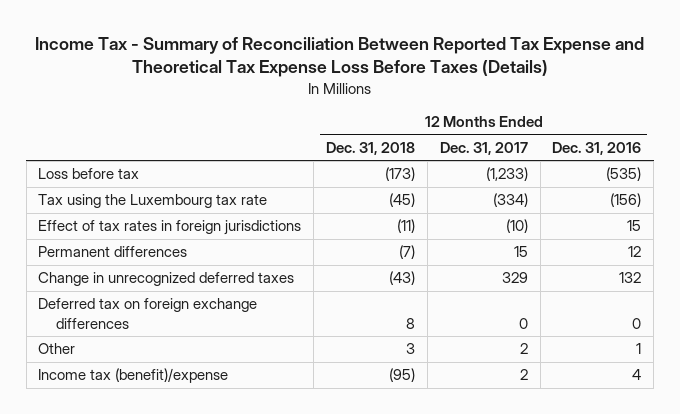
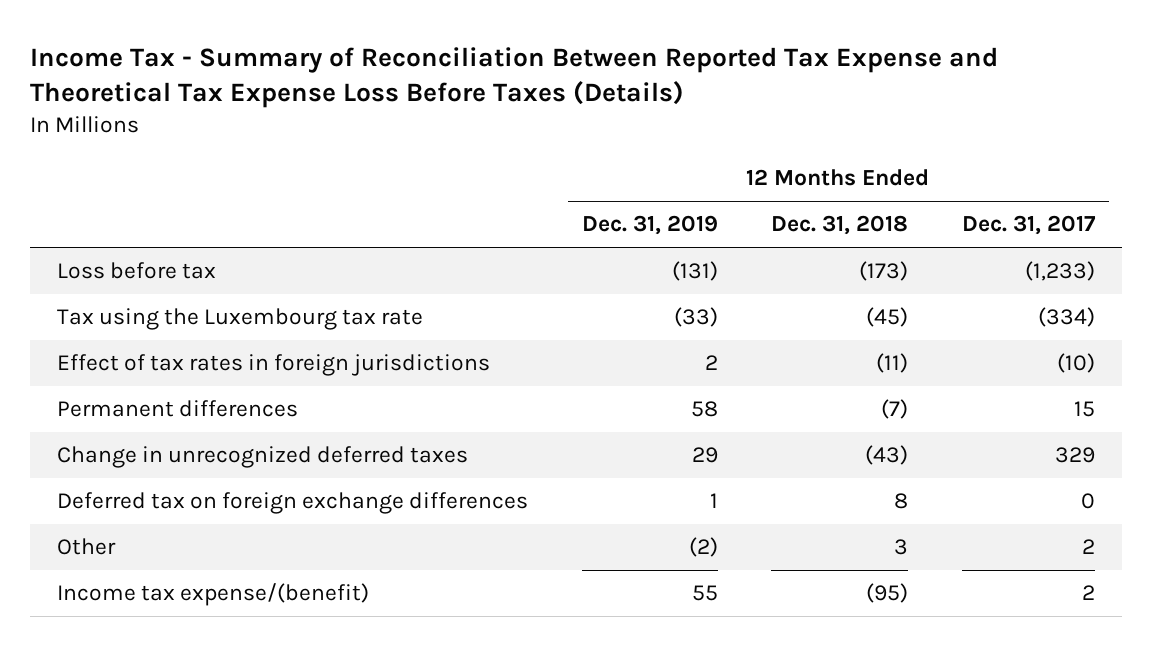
[552,142,642,156] Dec. 31, 2016 -> none
none -> [581,215,718,236] Dec. 31, 2019
[38,368,229,384] Income tax (benefit)/expense -> [57,583,370,607] Income tax expense/(benefit)

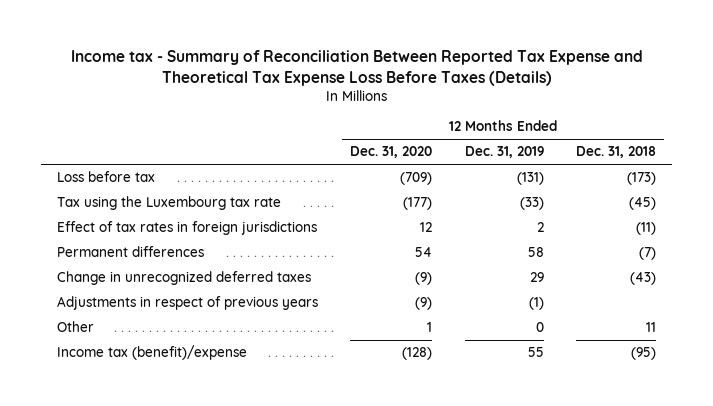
[30,46,999,109] Income Tax - Summary of Reconciliation Between Reported Tax Expense and Theoretical Tax Expense Loss Before Taxes (Details) -> [70,49,643,86] Income tax - Summary of Reconciliation Between Reported Tax Expense and Theoretical Tax Expense Loss Before Taxes (Details)
[962,215,1097,236] Dec. 31, 2017 -> none
none -> [350,146,433,159] Dec. 31, 2020
[57,492,529,515] Deferred tax on foreign exchange differences -> none
none -> [57,296,319,311] Adjustments in respect of previous years
[688,537,718,558] (2) -> [535,322,544,333] 0
[894,539,909,556] 3 -> [645,322,656,333] 11
[57,583,370,607] Income tax expense/(benefit) -> [57,345,248,361] Income tax (benefit)/expense

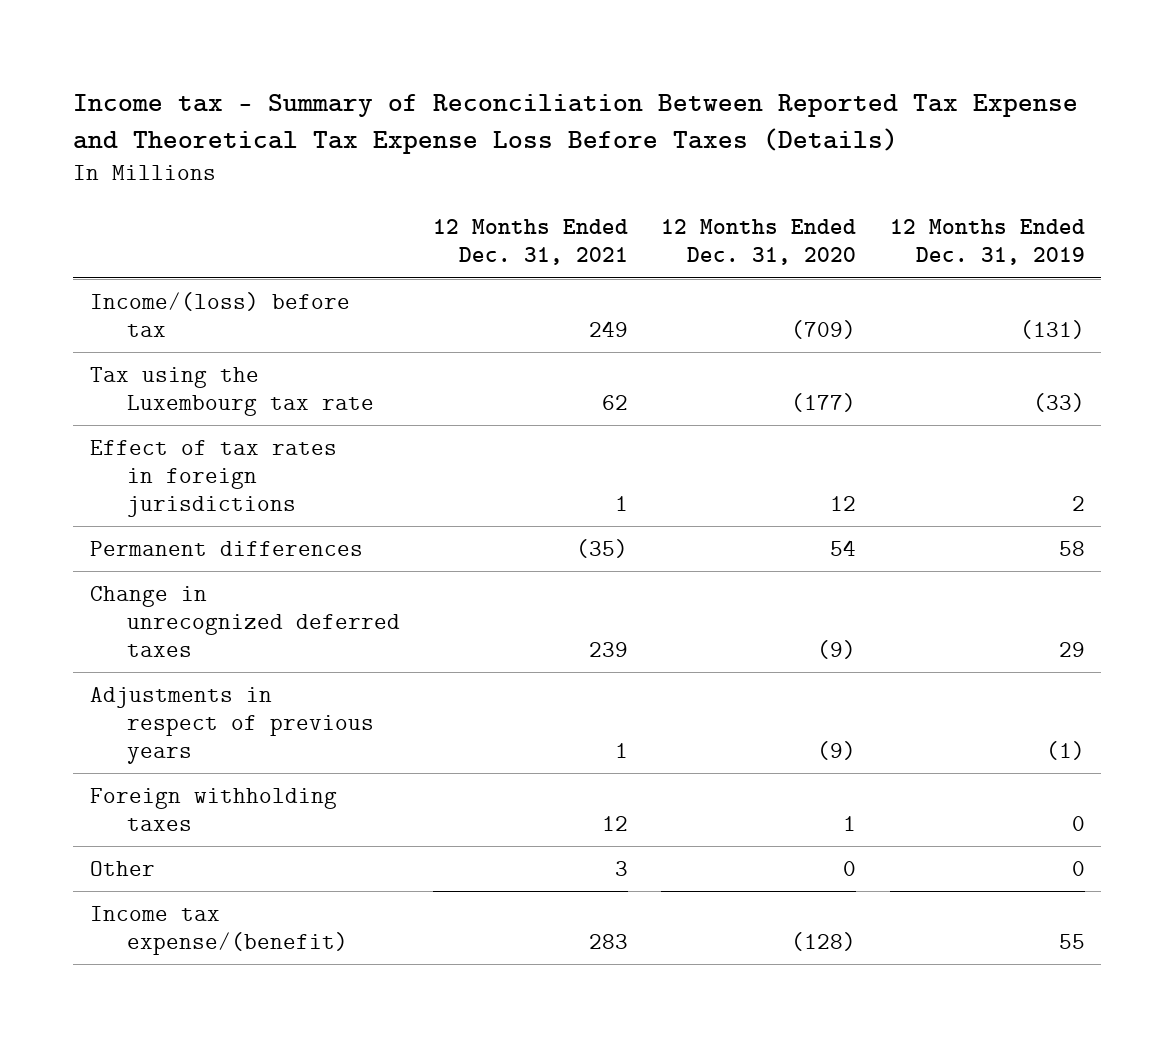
[575,146,656,159] Dec. 31, 2018 -> none
none -> [433,219,629,266] 12 Months Ended Dec. 31, 2021
[57,171,156,183] Loss before tax -> [90,292,351,337] Income/(loss) before tax
none -> [90,788,338,831] Foreign withholding taxes
[427,322,433,333] 1 -> [843,861,857,877] 0
[57,345,248,361] Income tax (benefit)/expense -> [90,906,348,955] Income tax expense/(benefit)

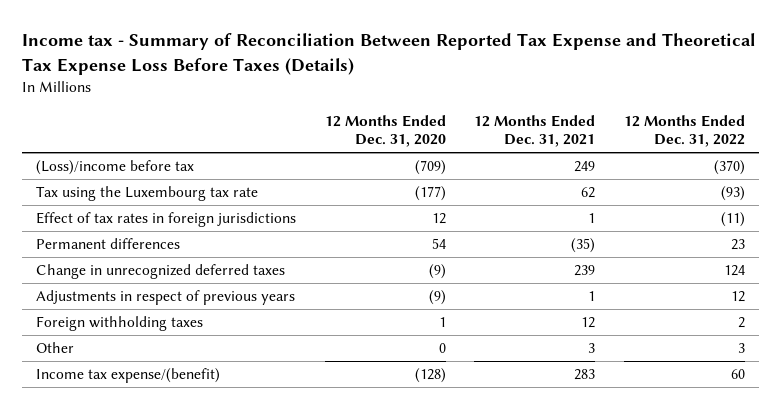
[889,219,1085,266] 12 Months Ended Dec. 31, 2019 -> none
none -> [623,114,745,148] 12 Months Ended Dec. 31, 2022
[90,292,351,337] Income/(loss) before tax -> [36,160,195,176] (Loss)/income before tax

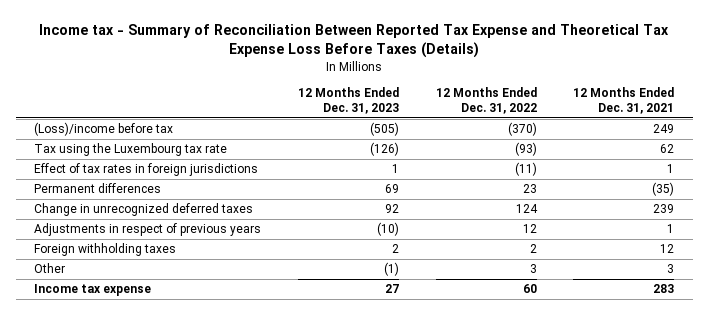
[324,114,446,148] 12 Months Ended Dec. 31, 2020 -> none
none -> [298,87,400,114] 12 Months Ended Dec. 31, 2023
[36,368,221,384] Income tax expense/(benefit) -> [34,284,152,297] Income tax expense

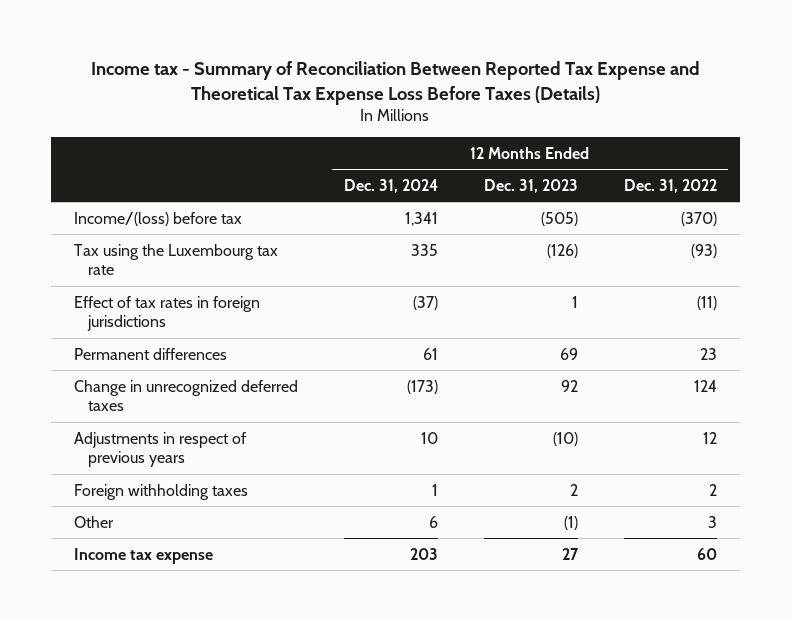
[573,87,675,114] 12 Months Ended Dec. 31, 2021 -> none
none -> [343,178,438,193] Dec. 31, 2024
[34,122,174,137] (Loss)/income before tax -> [73,211,242,226] Income/(loss) before tax

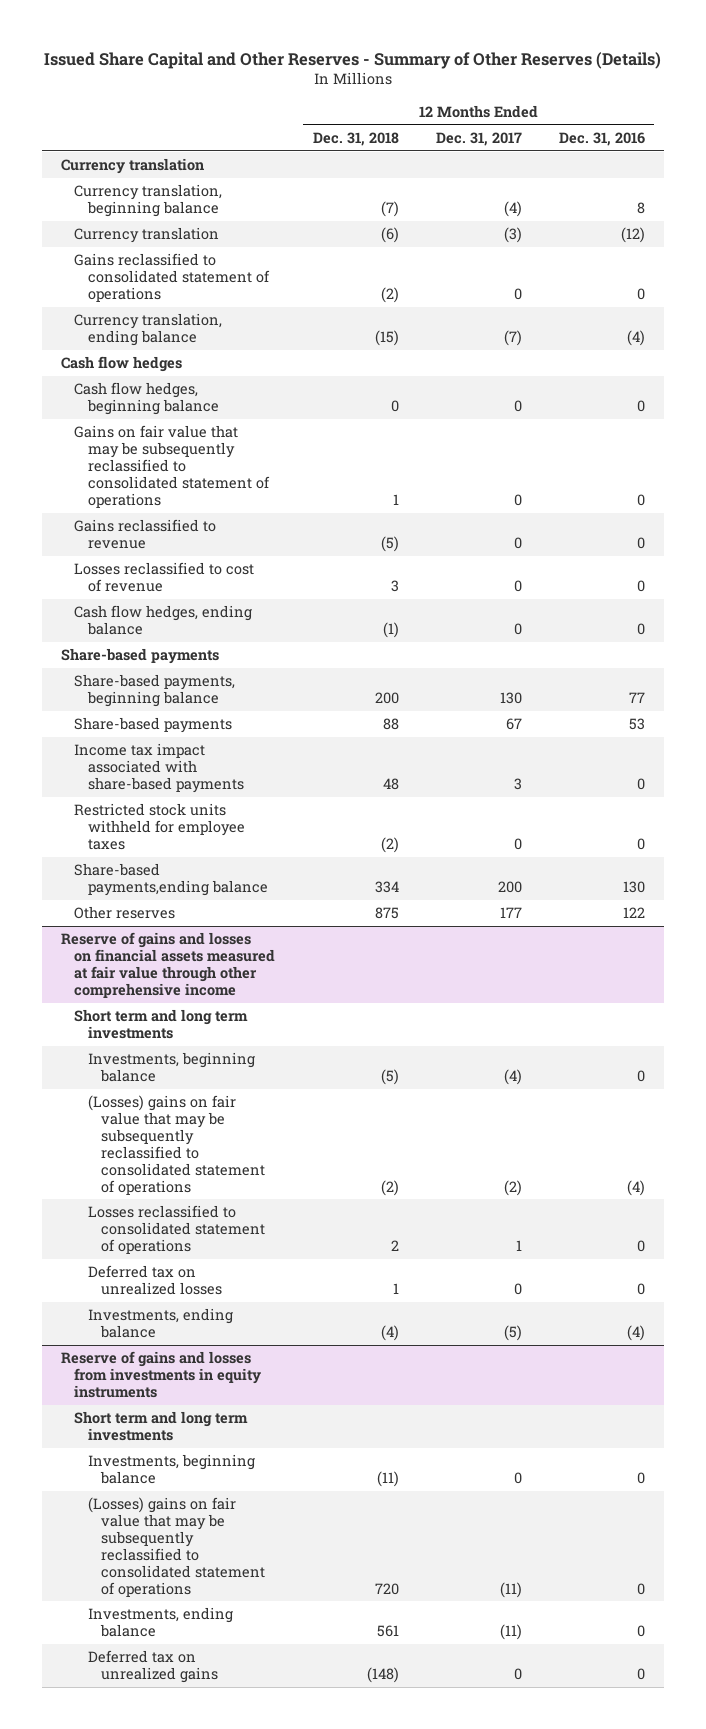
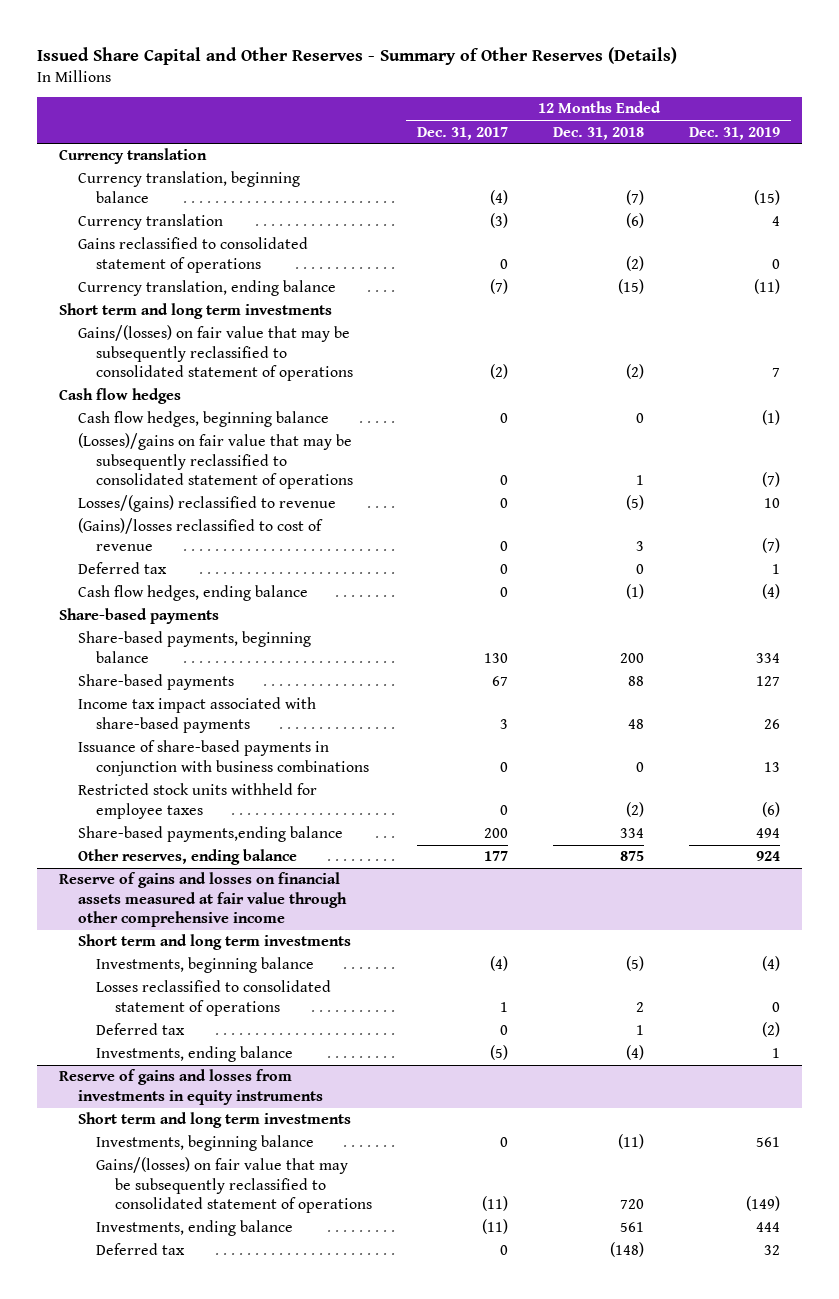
[559,132,646,147] Dec. 31, 2016 -> none
none -> [688,126,780,140] Dec. 31, 2019
none -> [59,303,333,320] Short term and long term investments
none -> [77,325,354,382] Gains/(losses) on fair value that may be subsequently reclassified to consolidated statement of operations
[74,425,270,508] Gains on fair value that may be subsequently reclassified to consolidated statement of operations -> [77,433,354,490] (Losses)/gains on fair value that may be subsequently reclassified to consolidated statement of operations
[74,519,217,550] Gains reclassified to revenue -> [77,495,336,513] Losses/(gains) reclassified to revenue
[74,562,255,593] Losses reclassified to cost of revenue -> [77,518,323,551] (Gains)/losses reclassified to cost of revenue
none -> [77,562,167,575] Deferred tax
none -> [77,740,370,776] Issuance of share-based payments in conjunction with business combinations
[74,906,176,920] Other reserves -> [77,849,297,866] Other reserves, ending balance
[87,1095,266,1195] (Losses) gains on fair value that may be subsequently reclassified to consolidated statement of operations -> none
[87,1265,223,1296] Deferred tax on unrealized losses -> [96,1023,186,1036] Deferred tax
[87,1497,266,1597] (Losses) gains on fair value that may be subsequently reclassified to consolidated statement of operations -> [96,1157,373,1214] Gains/(losses) on fair value that may be subsequently reclassified to consolidated statement of operations
[87,1650,219,1684] Deferred tax on unrealized gains -> [96,1243,186,1256] Deferred tax

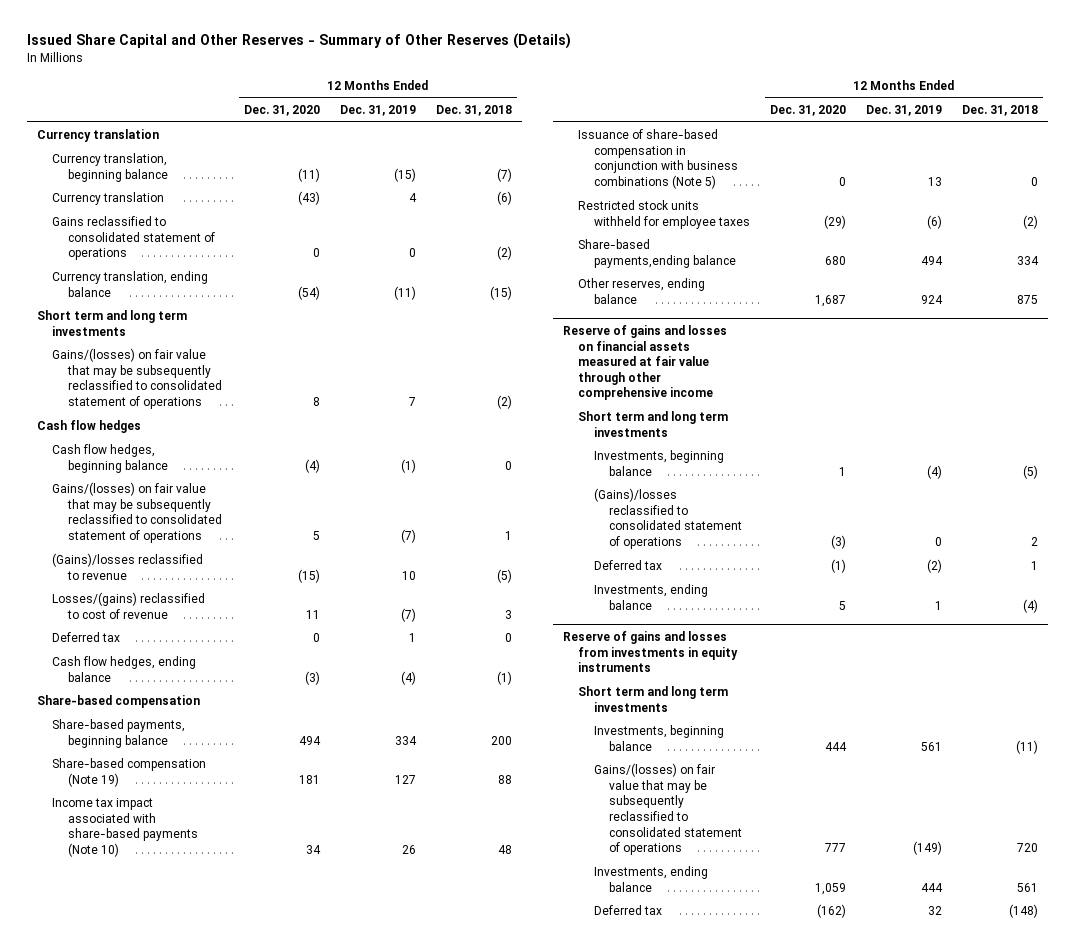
[417,126,509,140] Dec. 31, 2017 -> none
none -> [243,105,320,117] Dec. 31, 2020
[77,433,354,490] (Losses)/gains on fair value that may be subsequently reclassified to consolidated statement of operations -> [52,482,222,543] Gains/(losses) on fair value that may be subsequently reclassified to consolidated statement of operations
[77,495,336,513] Losses/(gains) reclassified to revenue -> [52,553,204,580] (Gains)/losses reclassified to revenue
[77,518,323,551] (Gains)/losses reclassified to cost of revenue -> [52,592,206,619] Losses/(gains) reclassified to cost of revenue
[59,608,220,625] Share-based payments -> [36,695,200,709] Share-based compensation
[77,674,234,691] Share-based payments -> [52,758,207,787] Share-based compensation (Note 19)
[77,697,316,733] Income tax impact associated with share-based payments -> [52,798,198,857] Income tax impact associated with share-based payments (Note 10)
[77,740,370,776] Issuance of share-based payments in conjunction with business combinations -> [578,129,738,189] Issuance of share-based compensation in conjunction with business combinations (Note 5)
[96,980,332,1016] Losses reclassified to consolidated statement of operations -> [593,488,743,549] (Gains)/losses reclassified to consolidated statement of operations

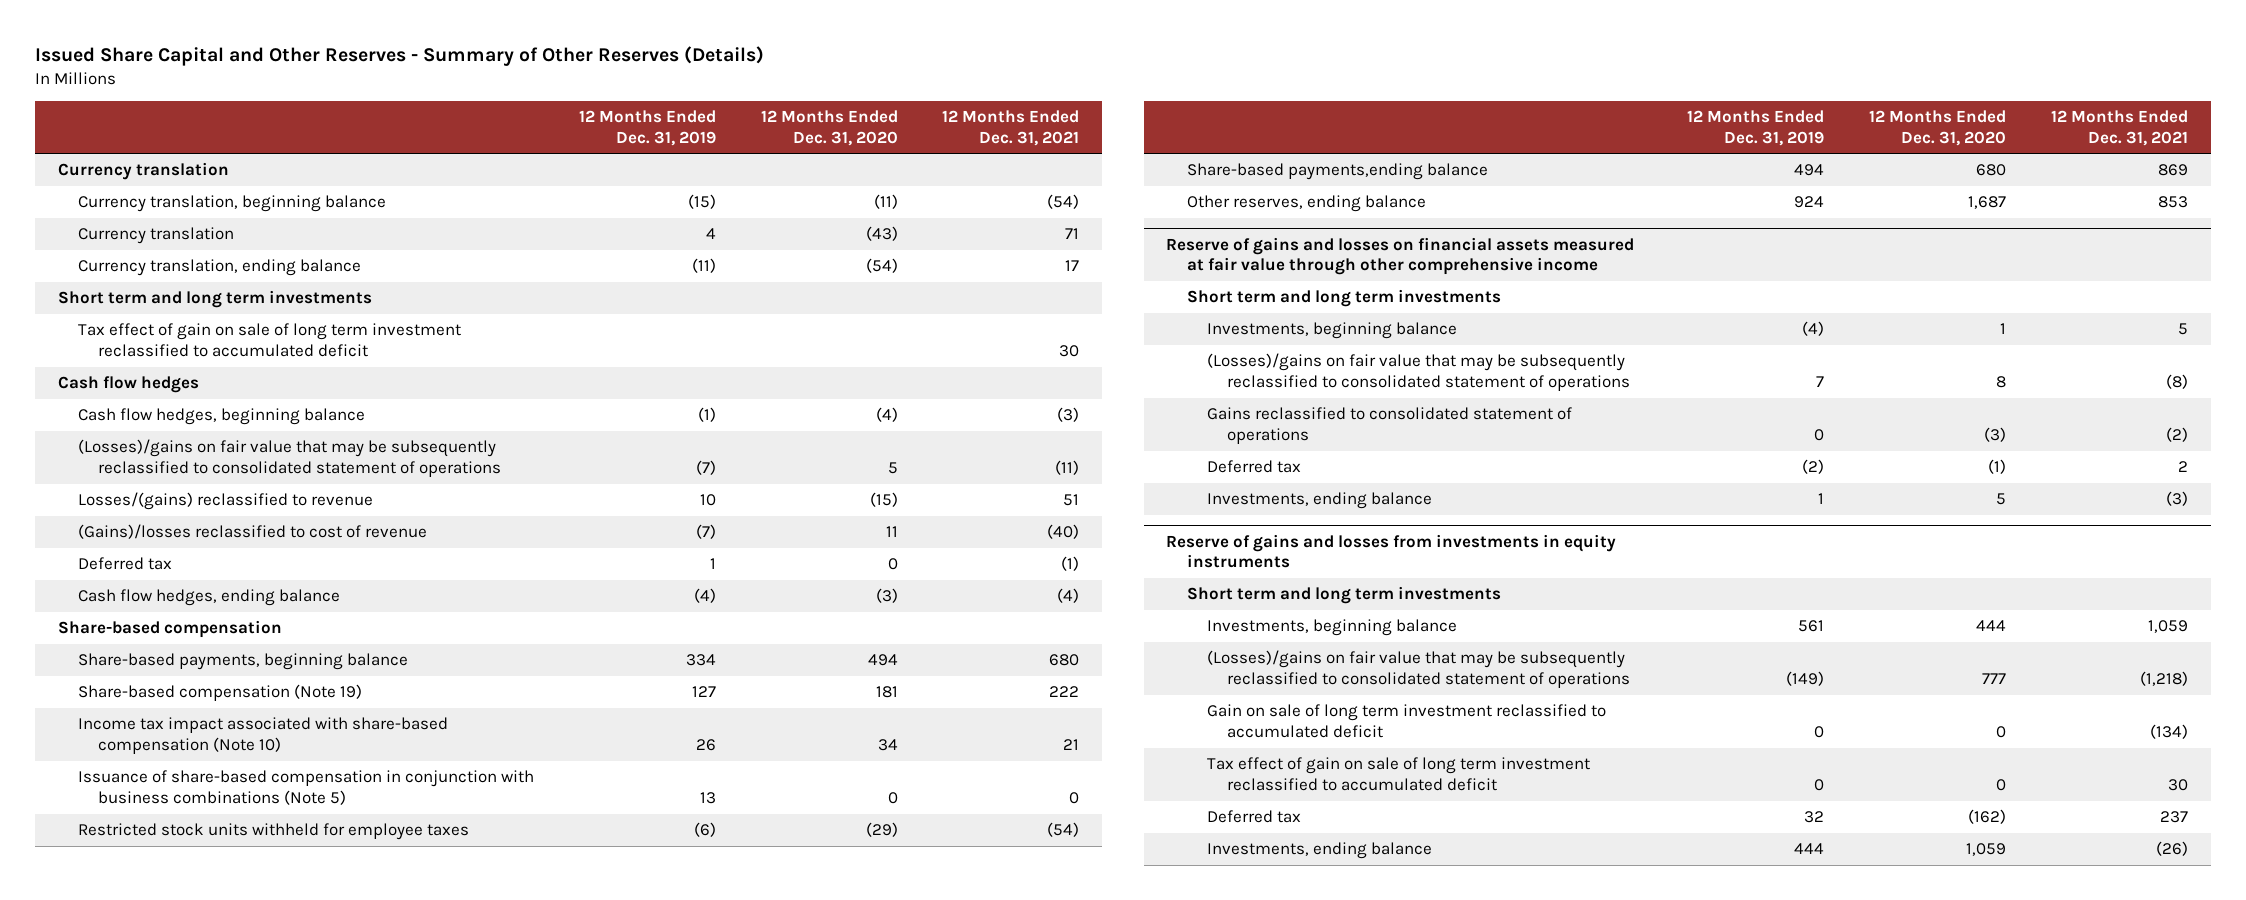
[436,105,513,117] Dec. 31, 2018 -> none
none -> [942,110,1080,146] 12 Months Ended Dec. 31, 2021
[52,216,215,261] Gains reclassified to consolidated statement of operations -> none
[52,348,222,409] Gains/(losses) on fair value that may be subsequently reclassified to consolidated statement of operations -> none
none -> [77,323,461,357] Tax effect of gain on sale of long term investment reclassified to accumulated deficit
[52,482,222,543] Gains/(losses) on fair value that may be subsequently reclassified to consolidated statement of operations -> [77,439,502,477] (Losses)/gains on fair value that may be subsequently reclassified to consolidated statement of operations
[52,553,204,580] (Gains)/losses reclassified to revenue -> [77,492,373,511] Losses/(gains) reclassified to revenue
[52,592,206,619] Losses/(gains) reclassified to cost of revenue -> [77,524,427,540] (Gains)/losses reclassified to cost of revenue
[52,798,198,857] Income tax impact associated with share-based payments (Note 10) -> [77,717,448,754] Income tax impact associated with share-based compensation (Note 10)
none -> [1206,353,1631,391] (Losses)/gains on fair value that may be subsequently reclassified to consolidated statement of operations
[593,488,743,549] (Gains)/losses reclassified to consolidated statement of operations -> [1206,407,1572,444] Gains reclassified to consolidated statement of operations
[593,763,743,856] Gains/(losses) on fair value that may be subsequently reclassified to consolidated statement of operations -> [1206,650,1631,688] (Losses)/gains on fair value that may be subsequently reclassified to consolidated statement of operations
none -> [1206,704,1606,738] Gain on sale of long term investment reclassified to accumulated deficit
none -> [1206,757,1590,791] Tax effect of gain on sale of long term investment reclassified to accumulated deficit
[593,866,708,892] Investments, ending balance -> [1206,842,1432,860] Investments, ending balance

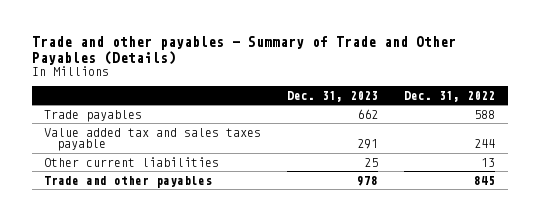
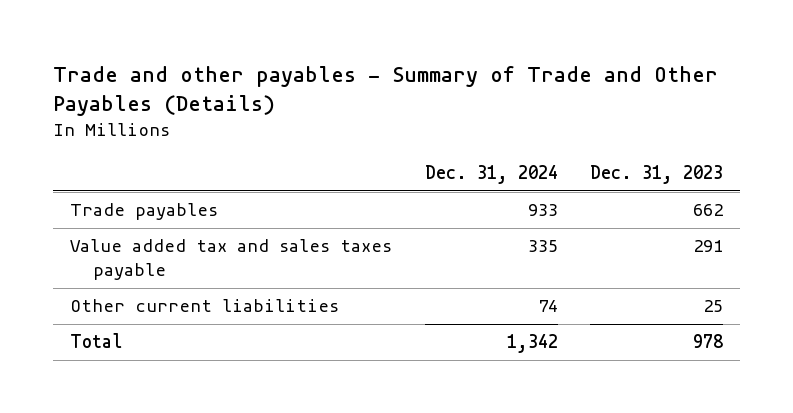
[403,91,495,103] Dec. 31, 2022 -> none
none -> [424,164,558,184] Dec. 31, 2024
[44,175,213,188] Trade and other payables -> [69,333,123,349] Total

